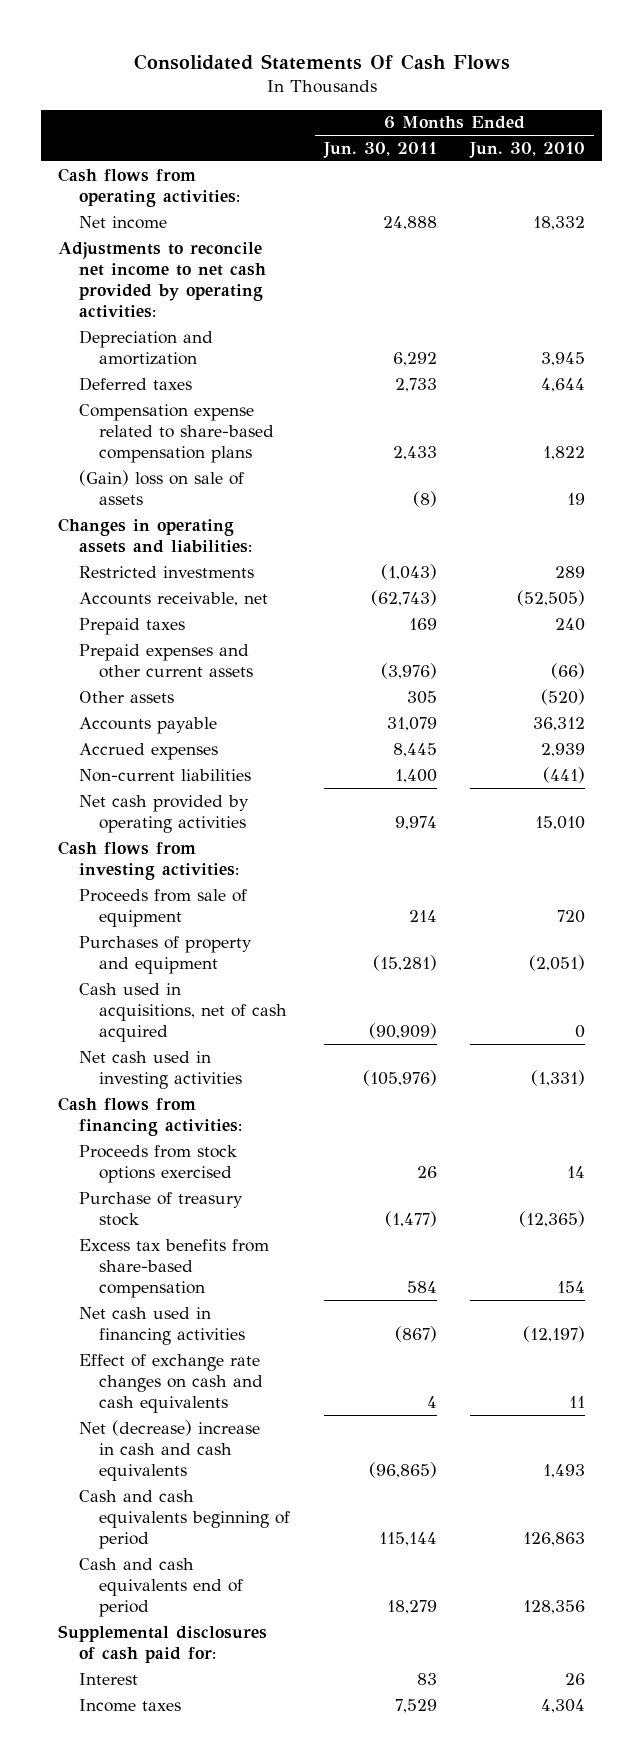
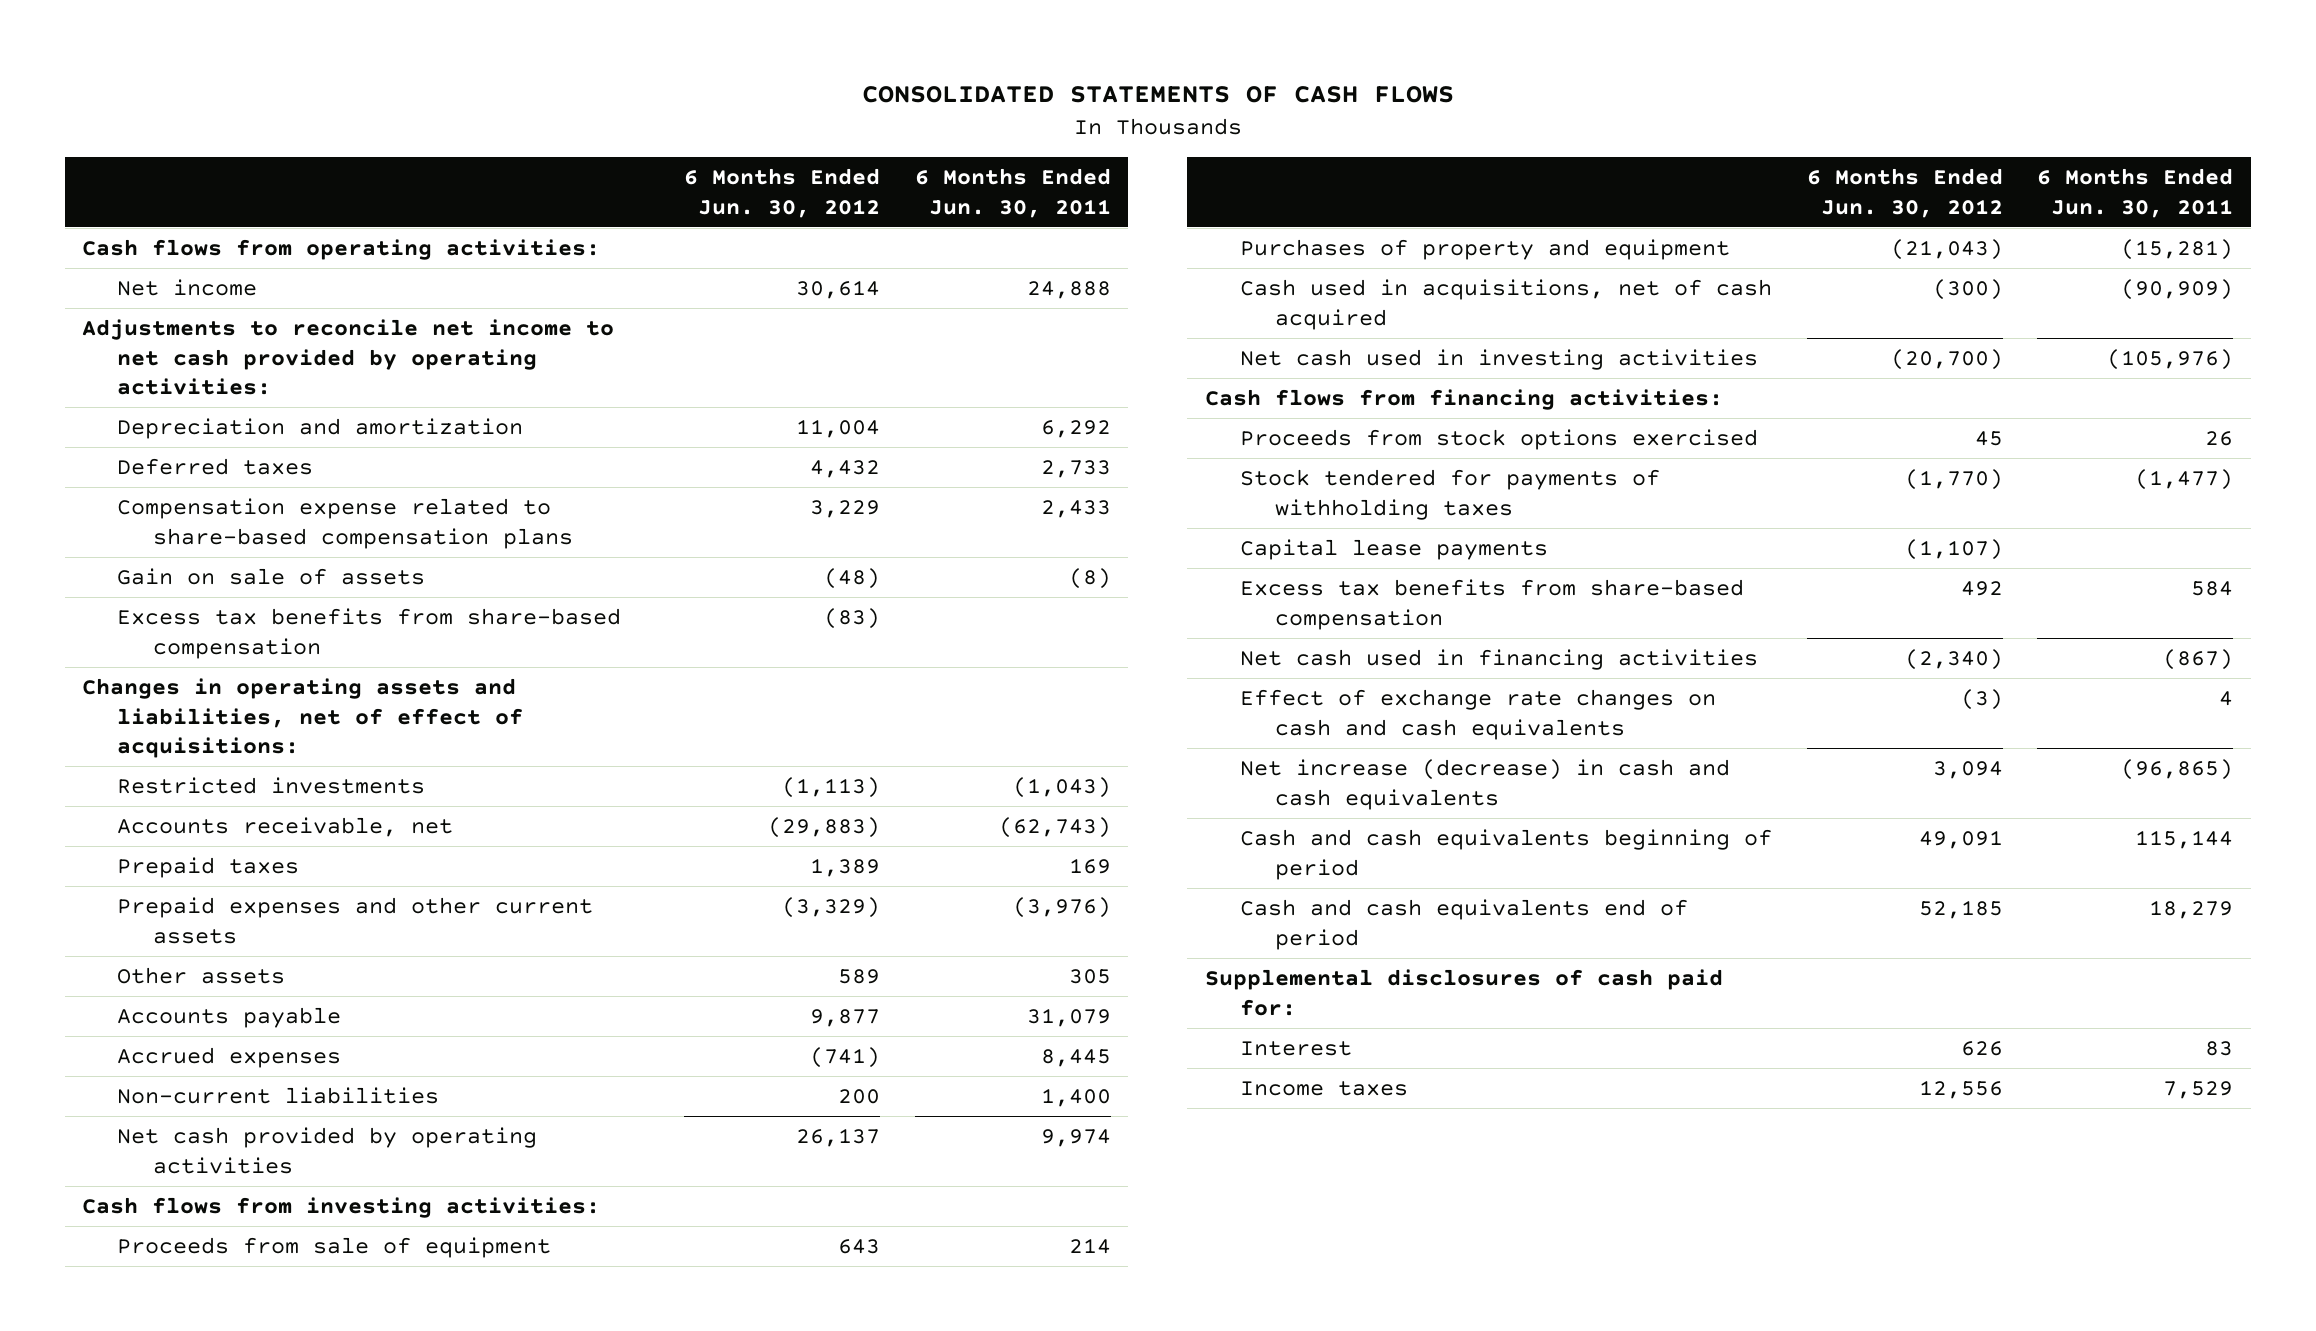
[133,53,510,70] Consolidated Statements Of Cash Flows -> [861,85,1454,103] CONSOLIDATED STATEMENTS OF CASH FLOWS
[469,142,586,159] Jun. 30, 2010 -> none
none -> [684,168,881,218] 6 Months Ended Jun. 30, 2012
[78,469,244,505] (Gain) loss on sale of assets -> [117,567,426,585] Gain on sale of assets
none -> [117,607,622,659] Excess tax benefits from share-based compensation
[58,517,252,553] Changes in operating assets and liabilities: -> [82,677,524,759] Changes in operating assets and liabilities, net of effect of acquisitions:
[78,1191,243,1226] Purchase of treasury stock -> [1239,468,1660,520] Stock tendered for payments of withholding taxes
none -> [1239,538,1548,560] Capital lease payments
[78,1419,260,1481] Net (decrease) increase in cash and cash equivalents -> [1239,758,1730,810] Net increase (decrease) in cash and cash equivalents

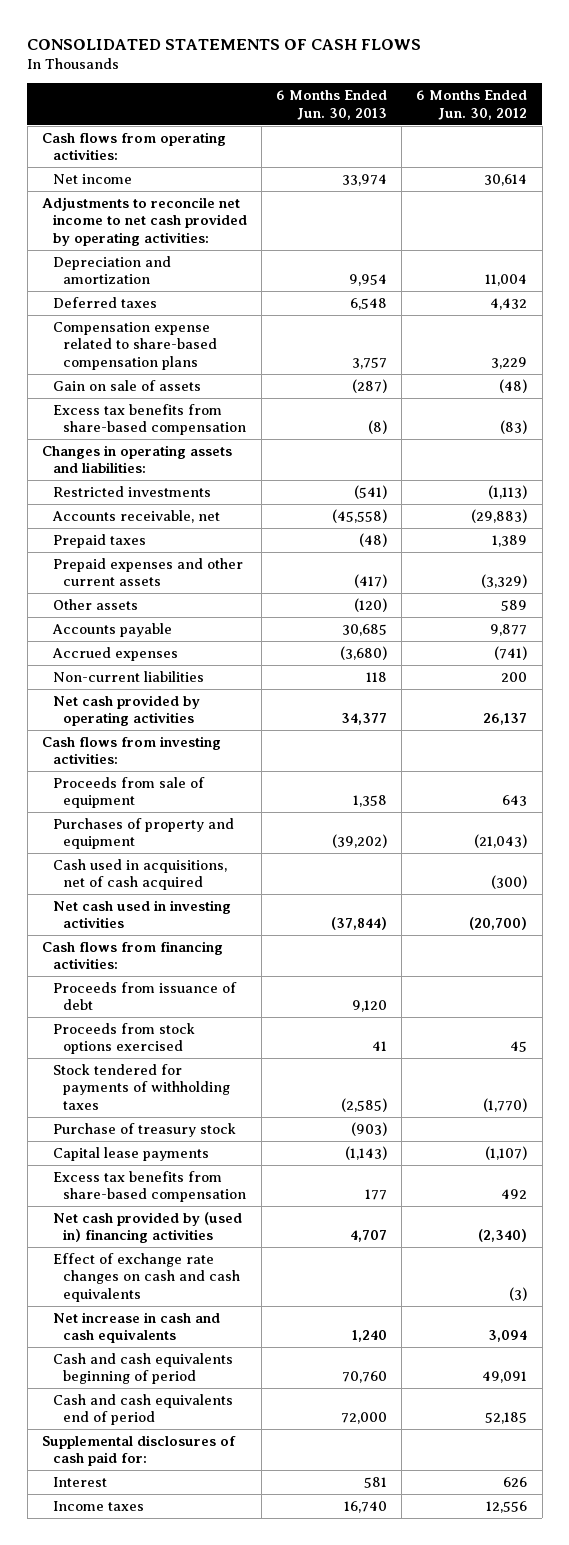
[914,168,1111,218] 6 Months Ended Jun. 30, 2011 -> none
none -> [275,90,387,120] 6 Months Ended Jun. 30, 2013
[82,677,524,759] Changes in operating assets and liabilities, net of effect of acquisitions: -> [42,444,233,474] Changes in operating assets and liabilities:
none -> [52,981,237,1011] Proceeds from issuance of debt
none -> [52,1122,236,1137] Purchase of treasury stock
[1239,648,1758,670] Net cash used in financing activities -> [52,1211,242,1244] Net cash provided by (used in) financing activities
[1239,758,1730,810] Net increase (decrease) in cash and cash equivalents -> [52,1311,220,1344] Net increase in cash and cash equivalents

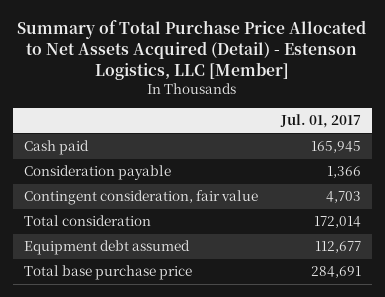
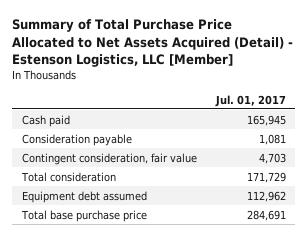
[326,166,361,179] 1,366 -> [258,133,286,145] 1,081
[313,216,361,229] 172,014 -> [246,171,286,183] 171,729
[314,241,361,254] 112,677 -> [246,190,286,202] 112,962

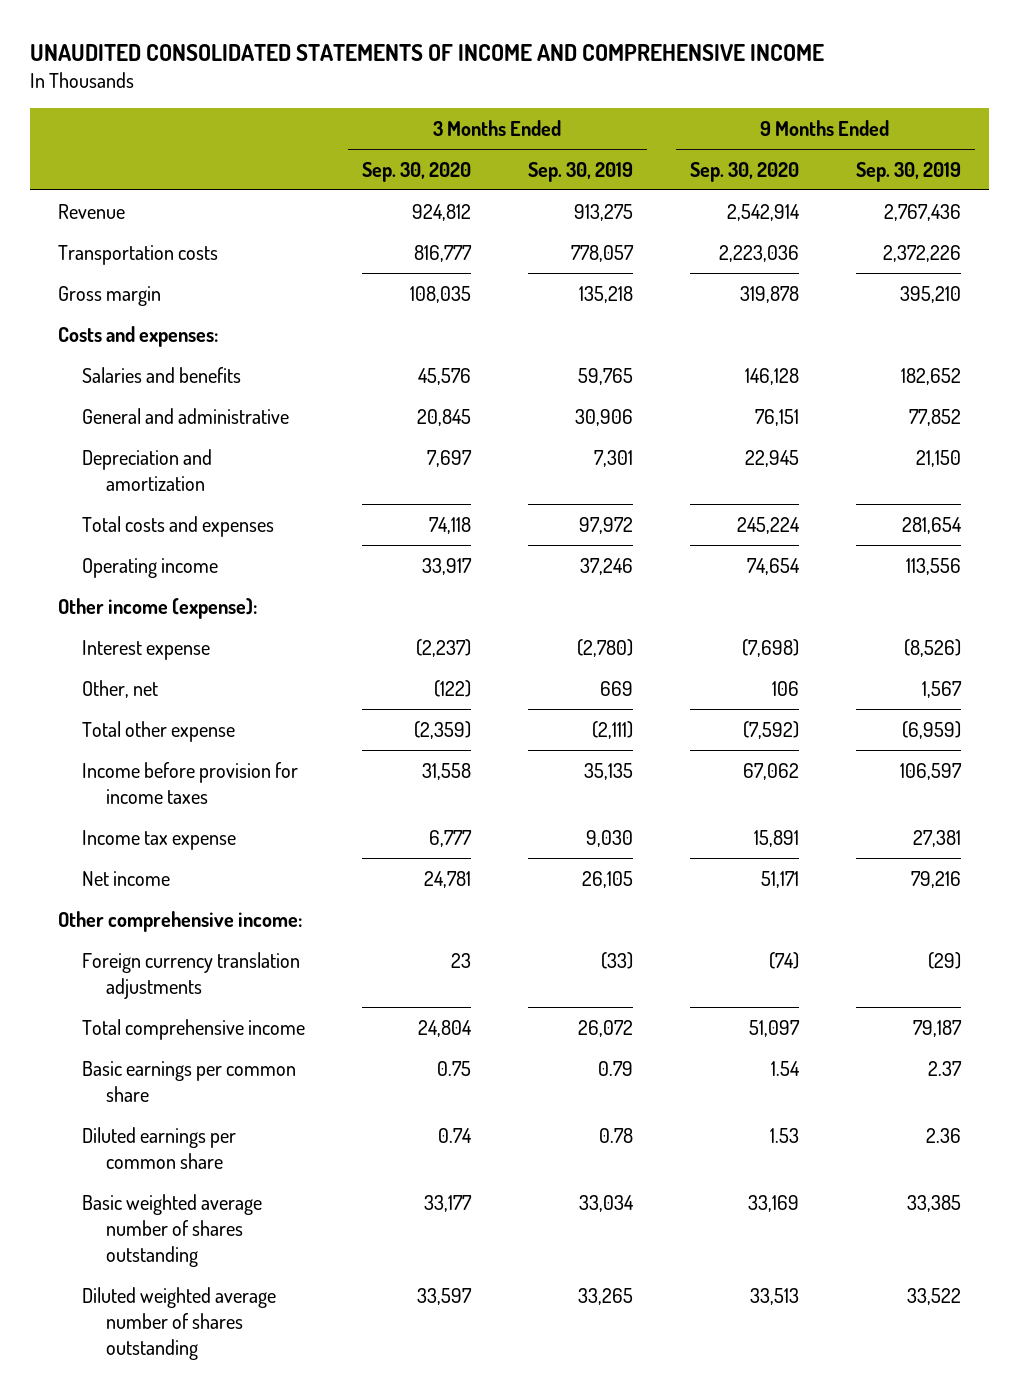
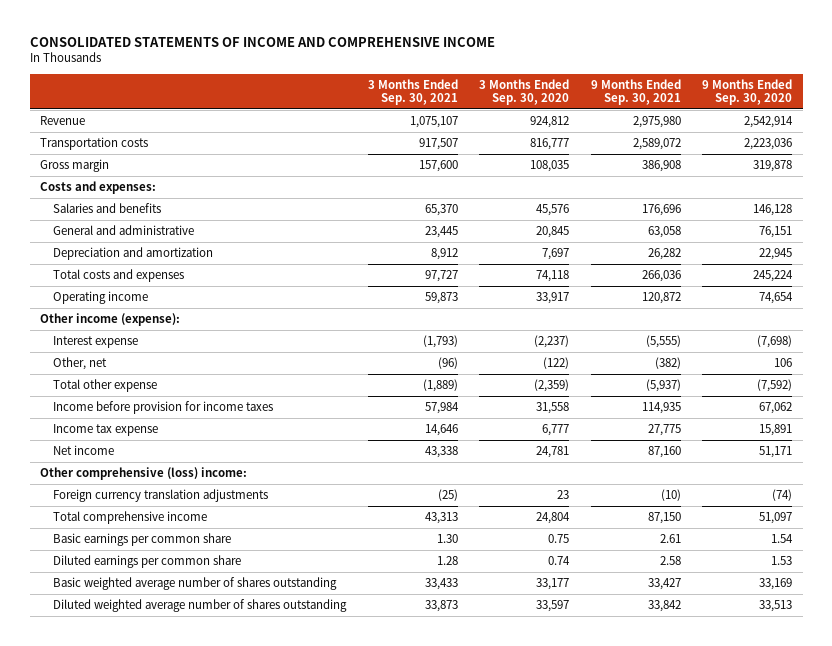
[29,43,824,61] UNAUDITED CONSOLIDATED STATEMENTS OF INCOME AND COMPREHENSIVE INCOME -> [29,37,495,48] CONSOLIDATED STATEMENTS OF INCOME AND COMPREHENSIVE INCOME
[527,161,633,182] Sep. 30, 2019 -> none
[855,161,961,182] Sep. 30, 2019 -> none
none -> [367,78,458,105] 3 Months Ended Sep. 30, 2021
none -> [590,78,681,105] 9 Months Ended Sep. 30, 2021
[58,910,303,932] Other comprehensive income: -> [40,467,248,481] Other comprehensive (loss) income:

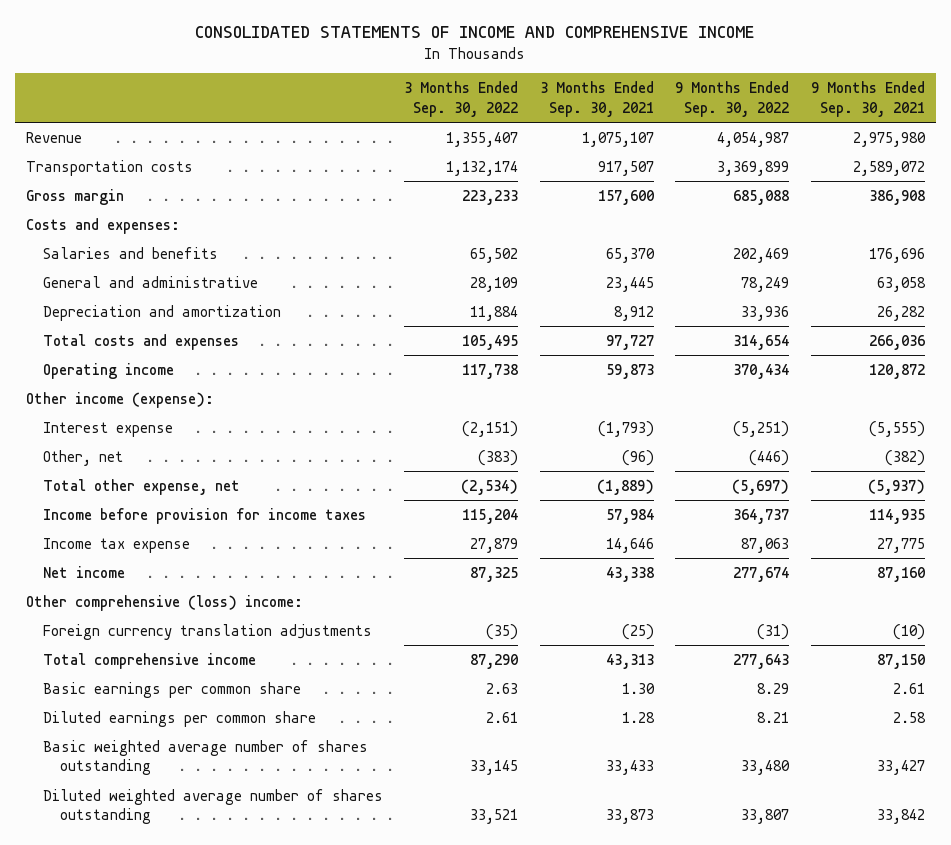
[479,78,570,105] 3 Months Ended Sep. 30, 2020 -> none
[701,78,792,105] 9 Months Ended Sep. 30, 2020 -> none
none -> [404,81,519,117] 3 Months Ended Sep. 30, 2022
none -> [675,81,790,117] 9 Months Ended Sep. 30, 2022
[53,379,158,393] Total other expense -> [42,478,240,495] Total other expense, net

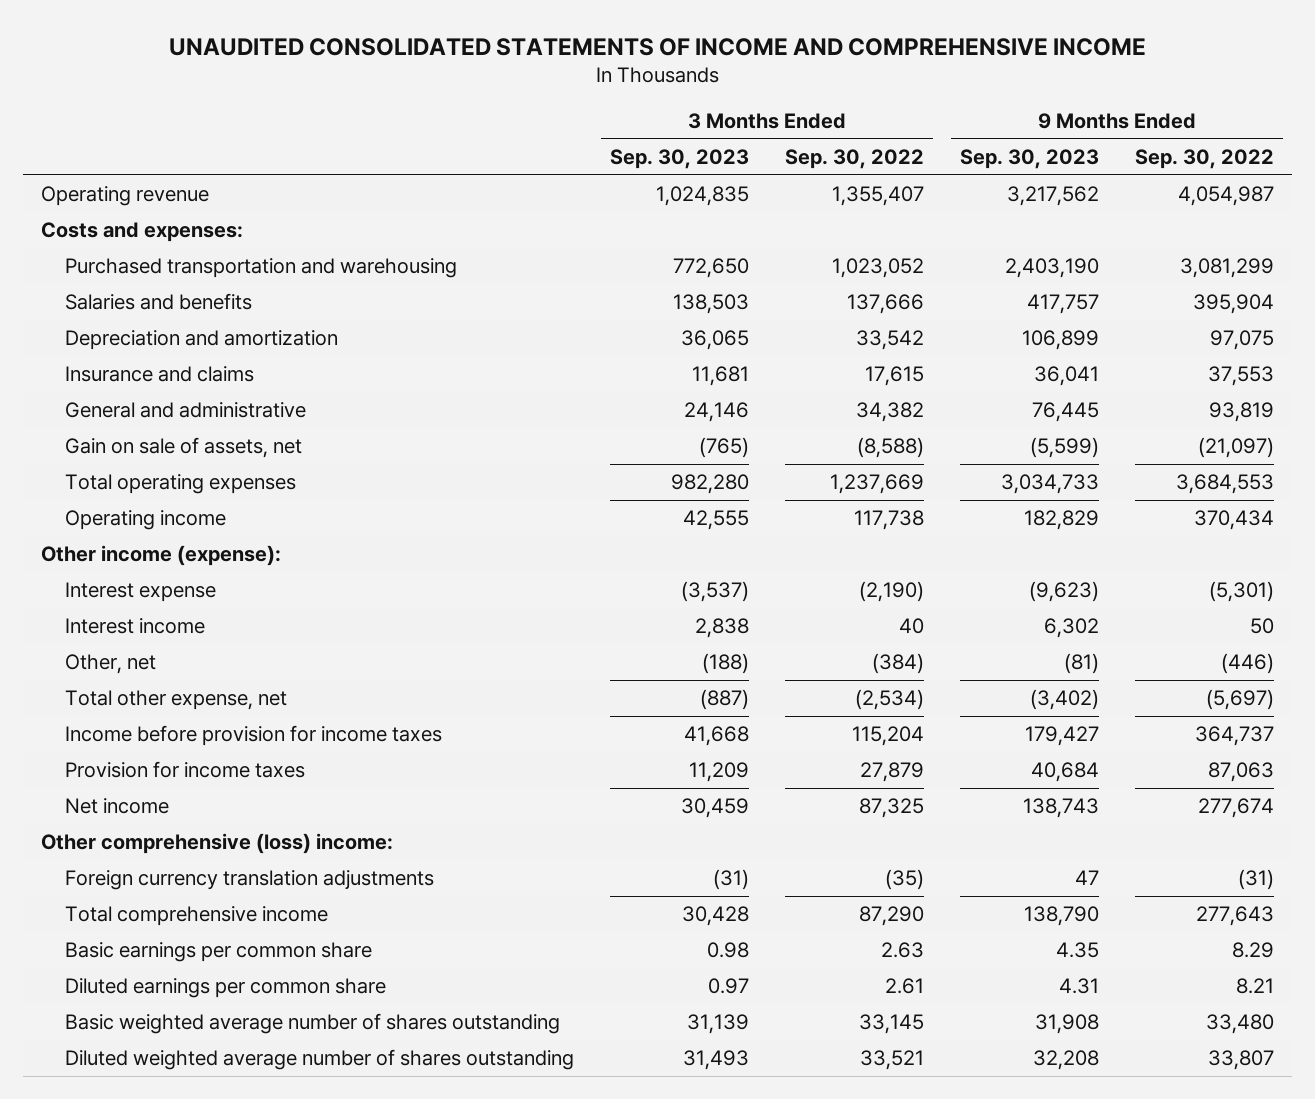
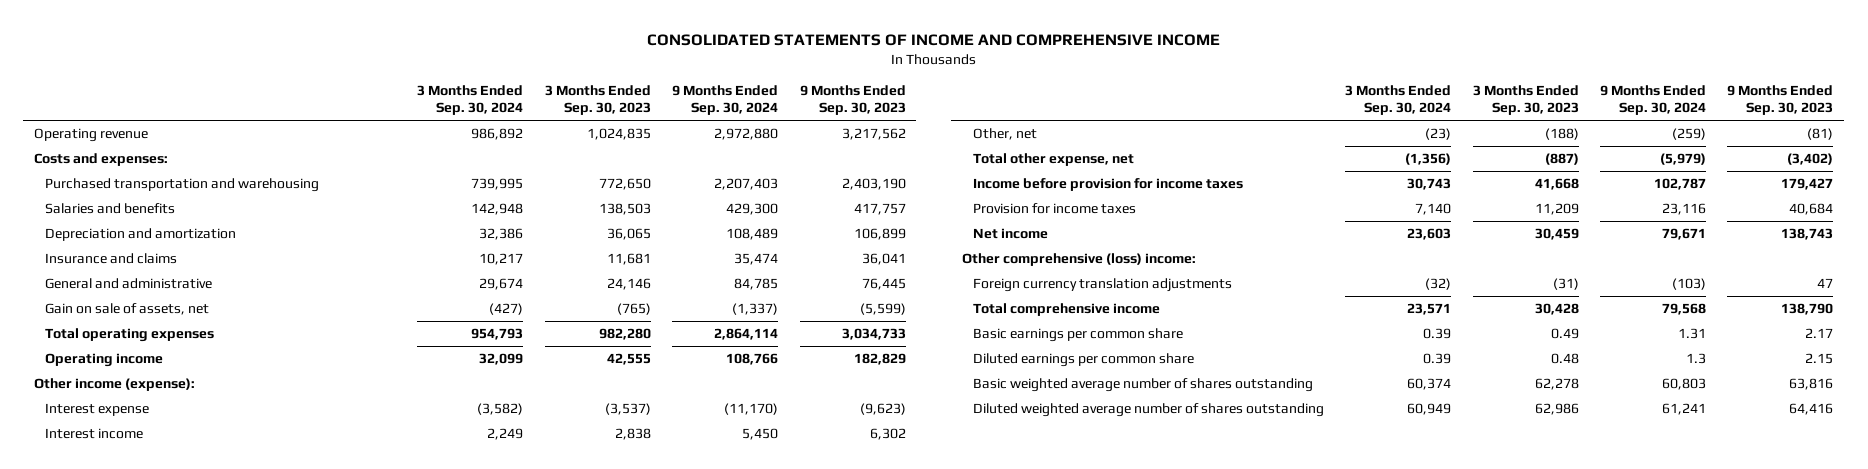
[168,37,1146,56] UNAUDITED CONSOLIDATED STATEMENTS OF INCOME AND COMPREHENSIVE INCOME -> [646,34,1220,47] CONSOLIDATED STATEMENTS OF INCOME AND COMPREHENSIVE INCOME
[784,149,924,170] Sep. 30, 2022 -> none
[1134,149,1274,170] Sep. 30, 2022 -> none
none -> [417,85,524,116] 3 Months Ended Sep. 30, 2024
none -> [672,85,779,116] 9 Months Ended Sep. 30, 2024
[706,942,749,959] 0.98 -> [1550,328,1579,340] 0.49
[1055,942,1099,959] 4.35 -> [1805,328,1834,339] 2.17
[707,978,749,995] 0.97 -> [1550,353,1579,365] 0.48
[1058,978,1099,995] 4.31 -> [1805,353,1834,365] 2.15
[686,1014,749,1035] 31,139 -> [1534,378,1579,391] 62,278
[1034,1014,1099,1035] 31,908 -> [1789,378,1834,391] 63,816
[682,1050,749,1071] 31,493 -> [1534,403,1579,416] 62,986
[1032,1050,1099,1071] 32,208 -> [1789,403,1834,416] 64,416

